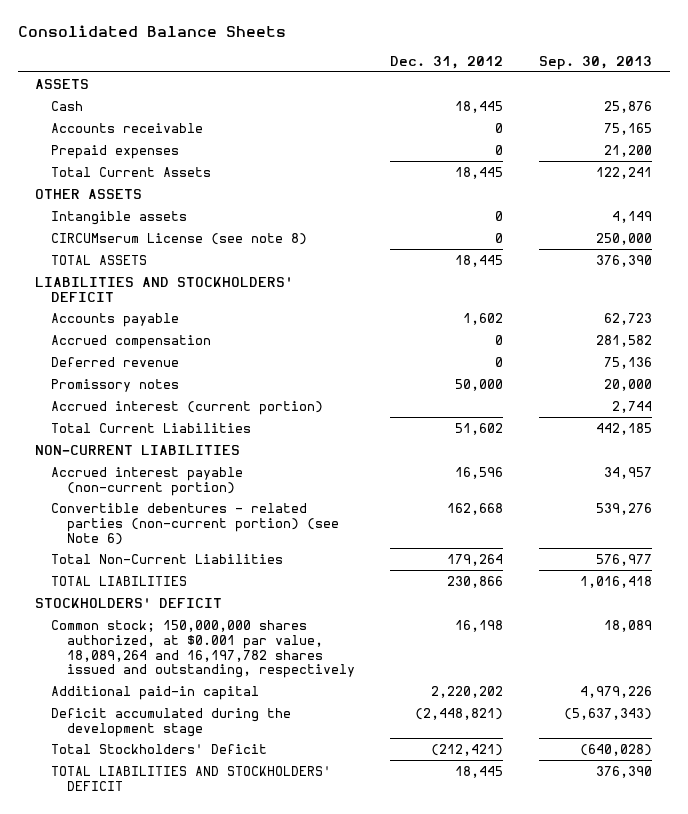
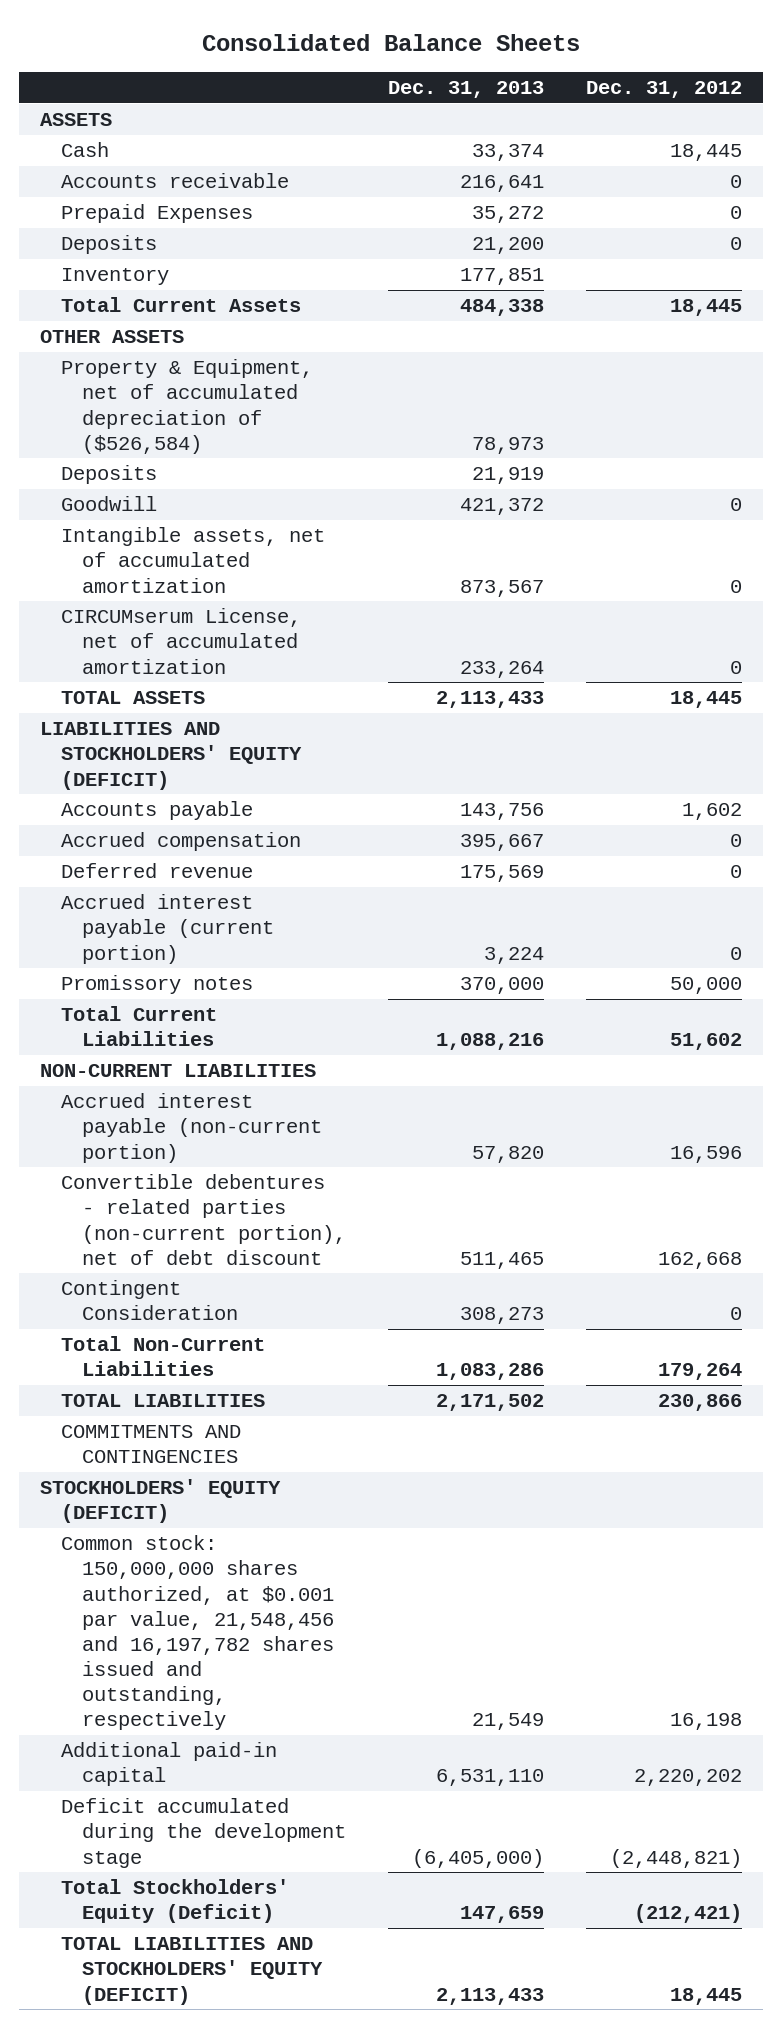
[539,55,653,70] Sep. 30, 2013 -> none
none -> [388,81,545,99] Dec. 31, 2013
[51,144,180,159] Prepaid expenses -> [61,204,254,224] Prepaid Expenses
none -> [61,235,158,255] Deposits
none -> [61,268,170,286] Inventory
[51,232,308,245] CIRCUMserum License (see note 8) -> none
none -> [61,359,314,454] Property & Equipment, net of accumulated depreciation of ($526,584)
none -> [61,465,158,485] Deposits
none -> [61,496,158,512] Goodwill
[51,210,188,225] Intangible assets -> [61,527,326,593] Intangible assets, net of accumulated amortization
none -> [61,608,302,674] CIRCUMserum License, net of accumulated amortization
[35,276,294,302] LIABILITIES AND STOCKHOLDERS' DEFICIT -> [39,722,303,790] LIABILITIES AND STOCKHOLDERS' EQUITY (DEFICIT)
none -> [61,894,275,964] Accrued interest payable (current portion)
[51,400,324,415] Accrued interest (current portion) -> none
[51,502,339,545] Convertible debentures - related parties (non-current portion) (see Note 6) -> [61,1174,347,1265] Convertible debentures - related parties (non-current portion), net of debt discount
none -> [61,1280,239,1321] Contingent Consideration
none -> [61,1425,242,1464] COMMITMENTS AND CONTINGENCIES
[35,597,223,608] STOCKHOLDERS' DEFICIT -> [39,1479,281,1524] STOCKHOLDERS' EQUITY (DEFICIT)
[51,619,355,679] Common stock; 150,000,000 shares authorized, at $0.001 par value, 18,089,264 and 16,197,782 shares issued and outstanding, respectively -> [61,1535,335,1731] Common stock: 150,000,000 shares authorized, at $0.001 par value, 21,548,456 and 16,197,782 shares issued and outstanding, respectively
[51,743,268,754] Total Stockholders' Deficit -> [61,1879,290,1924] Total Stockholders' Equity (Deficit)
[51,765,332,791] TOTAL LIABILITIES AND STOCKHOLDERS' DEFICIT -> [61,1937,324,2005] TOTAL LIABILITIES AND STOCKHOLDERS' EQUITY (DEFICIT)

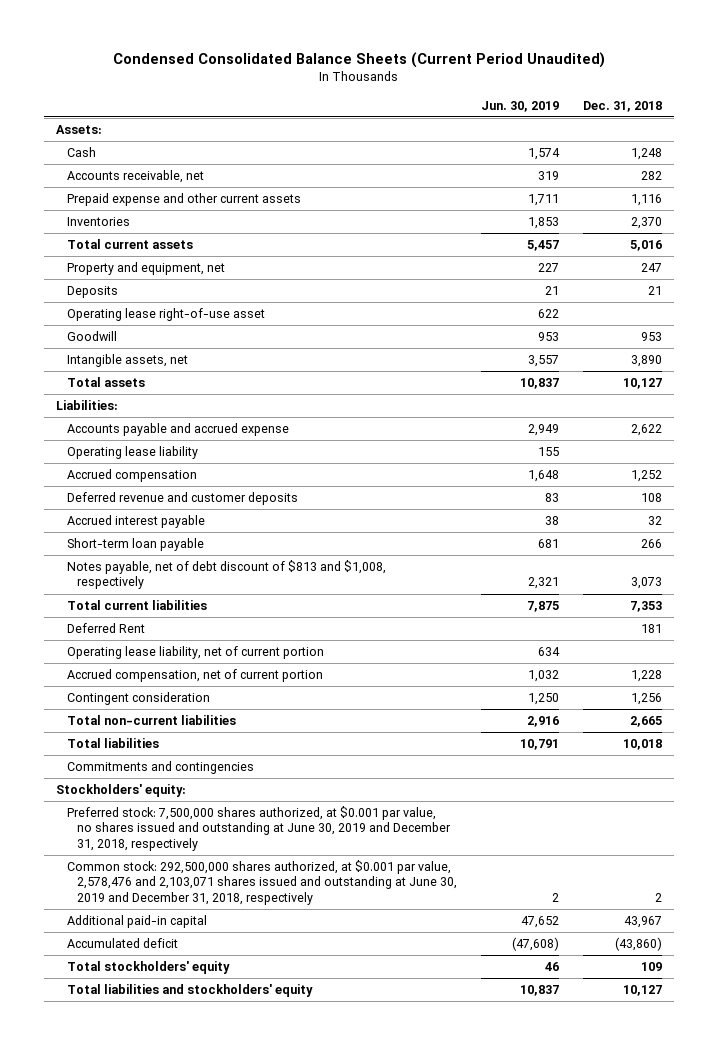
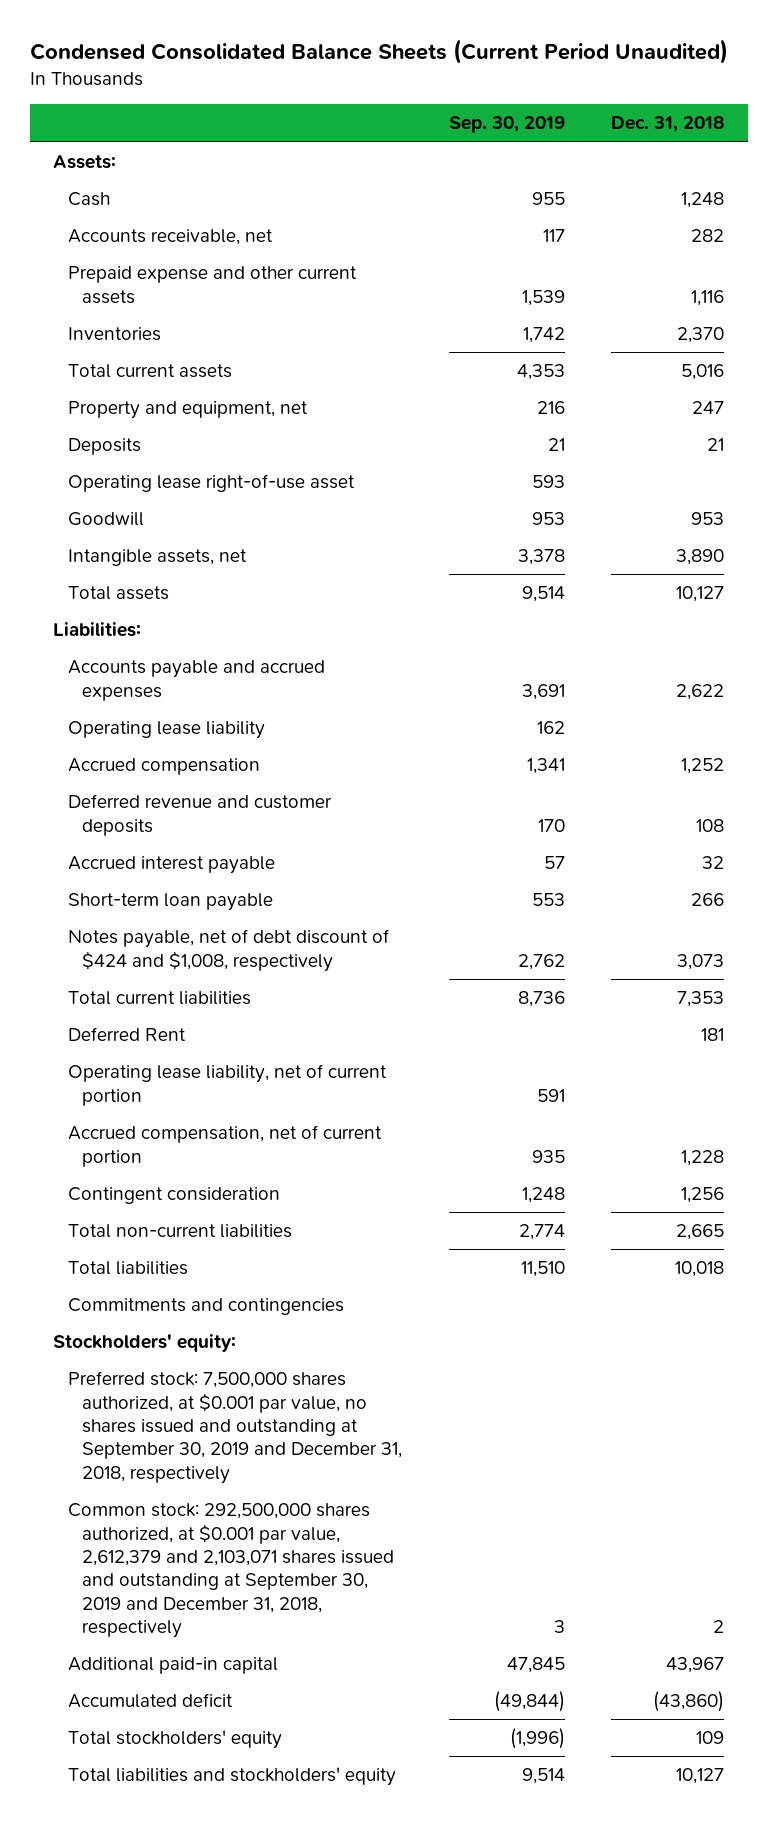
[481,100,560,112] Jun. 30, 2019 -> none
none -> [448,116,565,134] Sep. 30, 2019
[66,423,289,437] Accounts payable and accrued expense -> [67,660,325,701] Accounts payable and accrued expenses
[66,560,386,590] Notes payable, net of debt discount of $813 and $1,008, respectively -> [67,929,389,972] Notes payable, net of debt discount of $424 and $1,008, respectively
[66,806,452,851] Preferred stock: 7,500,000 shares authorized, at $0.001 par value, no shares issued and outstanding at June 30, 2019 and December 31, 2018, respectively -> [67,1371,403,1484] Preferred stock: 7,500,000 shares authorized, at $0.001 par value, no shares issued and outstanding at September 30, 2019 and December 31, 2018, respectively
[66,860,458,905] Common stock: 292,500,000 shares authorized, at $0.001 par value, 2,578,476 and 2,103,071 shares issued and outstanding at June 30, 2019 and December 31, 2018, respectively -> [67,1503,395,1639] Common stock: 292,500,000 shares authorized, at $0.001 par value, 2,612,379 and 2,103,071 shares issued and outstanding at September 30, 2019 and December 31, 2018, respectively

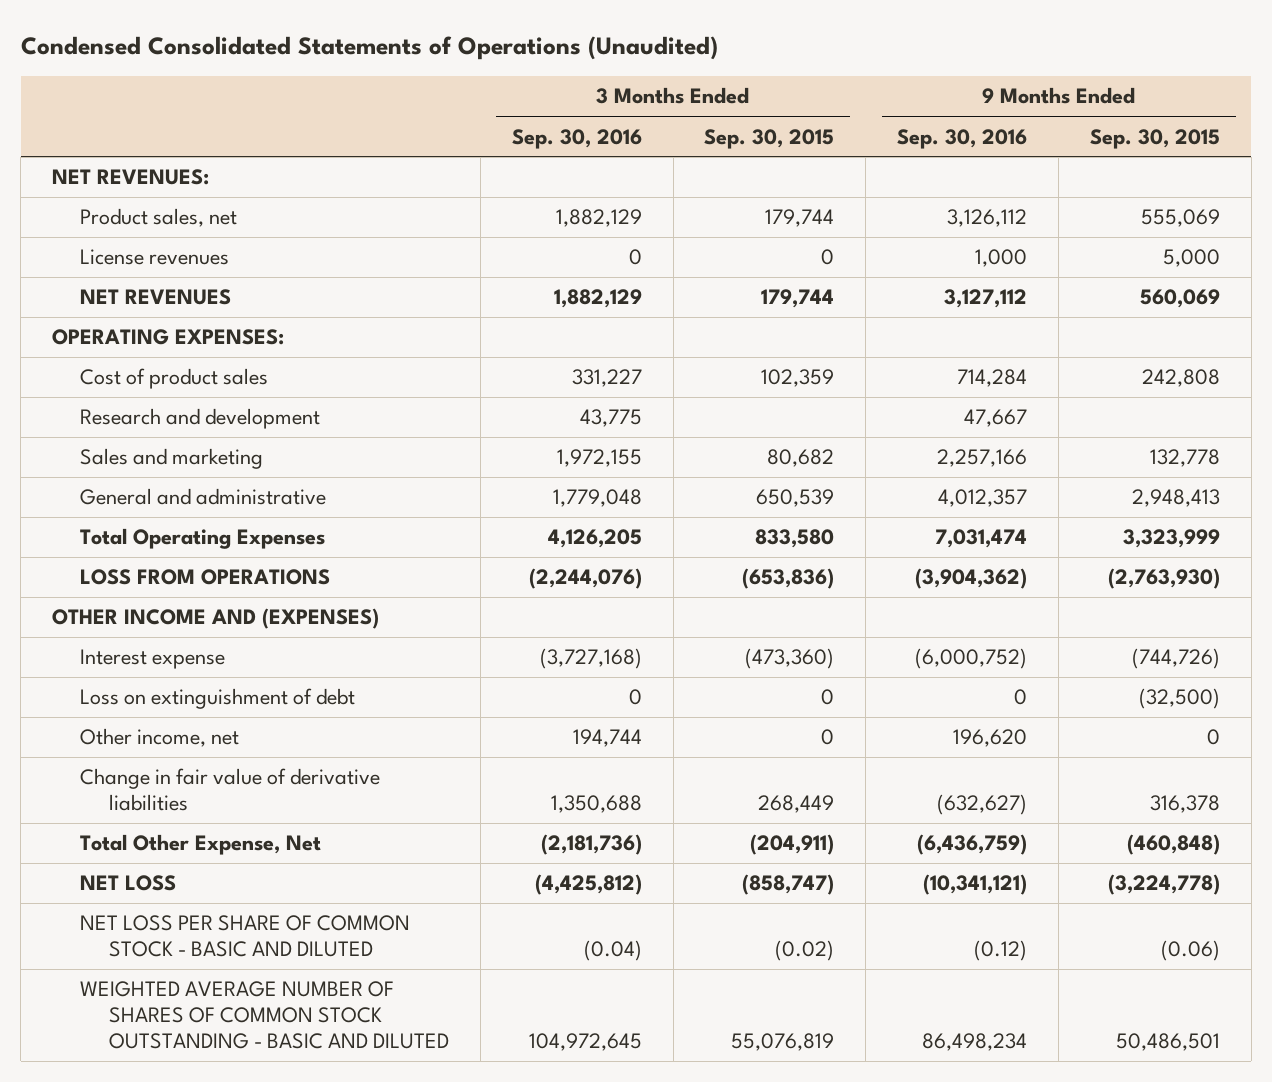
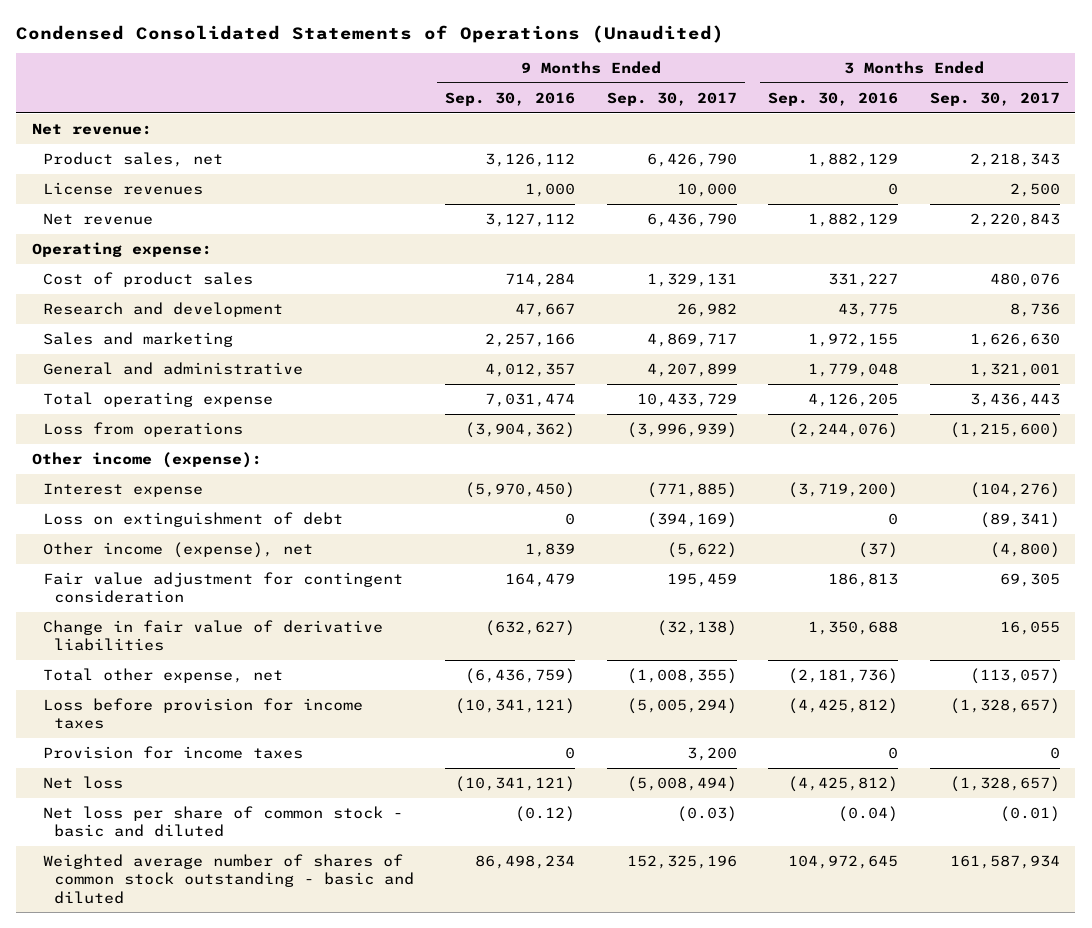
[704,128,835,149] Sep. 30, 2015 -> none
[1090,128,1221,149] Sep. 30, 2015 -> none
none -> [606,91,737,106] Sep. 30, 2017
none -> [929,91,1060,106] Sep. 30, 2017
[52,169,210,186] NET REVENUES: -> [32,122,153,135] Net revenue:
[80,289,232,306] NET REVENUES -> [42,212,153,225] Net revenue
[52,329,285,346] OPERATING EXPENSES: -> [32,241,213,257] Operating expense:
[80,528,326,550] Total Operating Expenses -> [42,391,273,407] Total operating expense
[80,569,331,586] LOSS FROM OPERATIONS -> [42,421,243,437] Loss from operations
[52,608,380,630] OTHER INCOME AND (EXPENSES) -> [32,451,263,468] Other income (expense):
[539,648,642,670] (3,727,168) -> [788,481,899,498] (3,719,200)
[915,648,1028,670] (6,000,752) -> [465,481,576,498] (5,970,450)
[80,728,240,748] Other income, net -> [42,541,313,558] Other income (expense), net
[572,729,642,748] 194,744 -> [858,541,899,558] (37)
[953,729,1028,748] 196,620 -> [525,542,576,557] 1,839
none -> [42,571,403,604] Fair value adjustment for contingent consideration
[80,834,322,856] Total Other Expense, Net -> [42,667,283,683] Total other expense, net
none -> [42,697,363,730] Loss before provision for income taxes
none -> [42,745,303,759] Provision for income taxes
[80,875,177,892] NET LOSS -> [42,775,123,789] Net loss
[80,915,411,958] NET LOSS PER SHARE OF COMMON STOCK - BASIC AND DILUTED -> [42,805,403,838] Net loss per share of common stock - basic and diluted
[80,981,449,1050] WEIGHTED AVERAGE NUMBER OF SHARES OF COMMON STOCK OUTSTANDING - BASIC AND DILUTED -> [42,853,414,904] Weighted average number of shares of common stock outstanding - basic and diluted

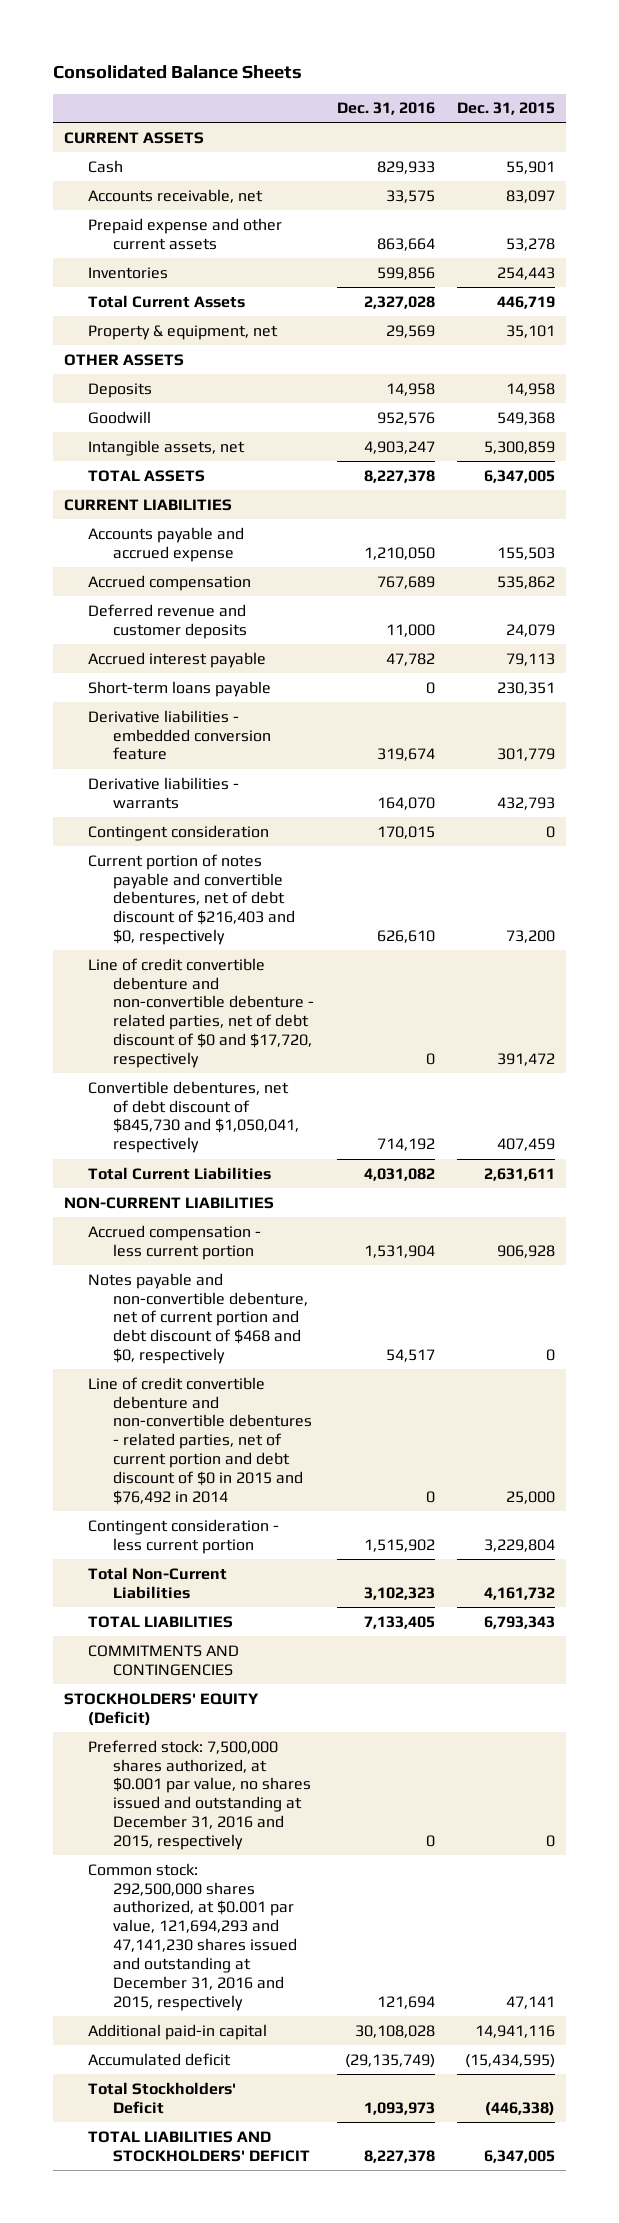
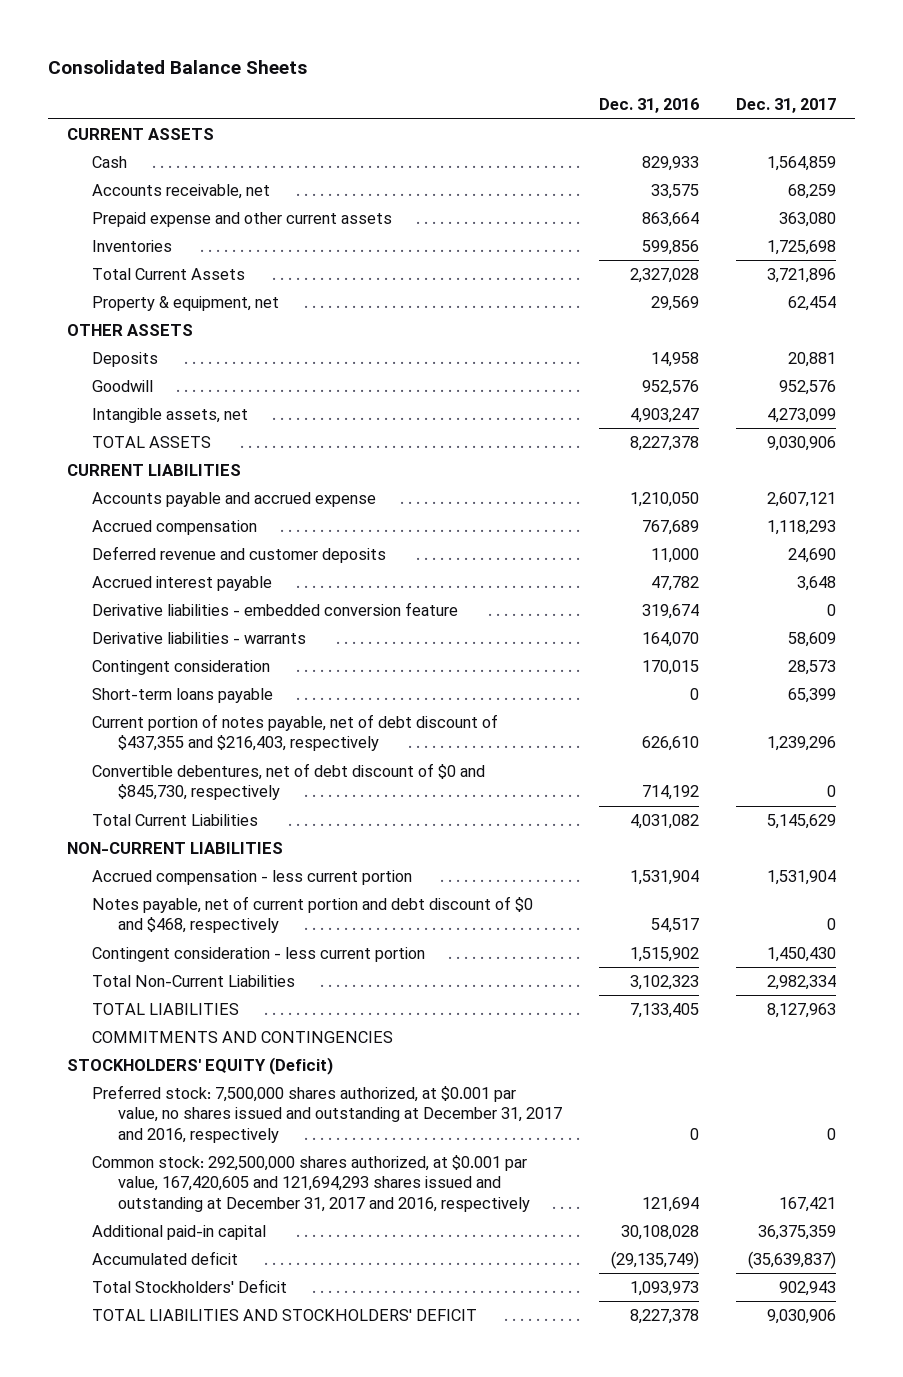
[457,102,556,116] Dec. 31, 2015 -> none
none -> [736,98,837,114] Dec. 31, 2017
[88,957,314,1069] Line of credit convertible debenture and non-convertible debenture - related parties, net of debt discount of $0 and $17,720, respectively -> none
[88,680,272,697] Short-term loans payable -> [92,688,274,704] Short-term loans payable
[88,853,295,946] Current portion of notes payable and convertible debentures, net of debt discount of $216,403 and $0, respectively -> [92,714,499,752] Current portion of notes payable, net of debt discount of $437,355 and $216,403, respectively
[88,1080,299,1154] Convertible debentures, net of debt discount of $845,730 and $1,050,041, respectively -> [92,763,486,801] Convertible debentures, net of debt discount of $0 and $845,730, respectively
[88,1376,312,1506] Line of credit convertible debenture and non-convertible debentures - related parties, net of current portion and debt discount of $0 in 2015 and $76,492 in 2014 -> none
[88,1272,308,1365] Notes payable and non-convertible debenture, net of current portion and debt discount of $468 and $0, respectively -> [92,896,534,934] Notes payable, net of current portion and debt discount of $0 and $468, respectively
[88,1739,311,1851] Preferred stock: 7,500,000 shares authorized, at $0.001 par value, no shares issued and outstanding at December 31, 2016 and 2015, respectively -> [92,1085,562,1143] Preferred stock: 7,500,000 shares authorized, at $0.001 par value, no shares issued and outstanding at December 31, 2017 and 2016, respectively
[88,1862,297,2012] Common stock: 292,500,000 shares authorized, at $0.001 par value, 121,694,293 and 47,141,230 shares issued and outstanding at December 31, 2016 and 2015, respectively -> [92,1155,530,1212] Common stock: 292,500,000 shares authorized, at $0.001 par value, 167,420,605 and 121,694,293 shares issued and outstanding at December 31, 2017 and 2016, respectively

